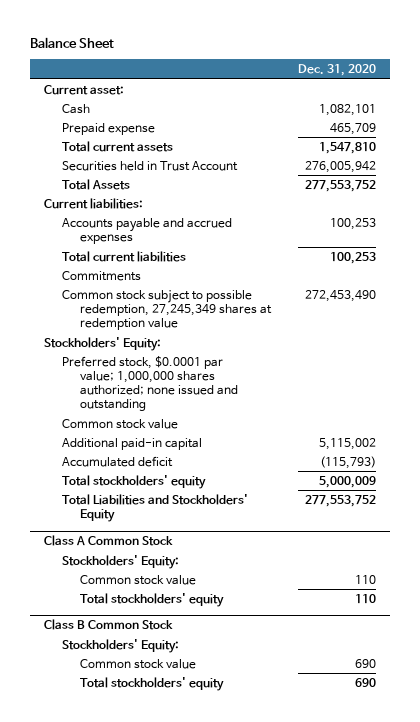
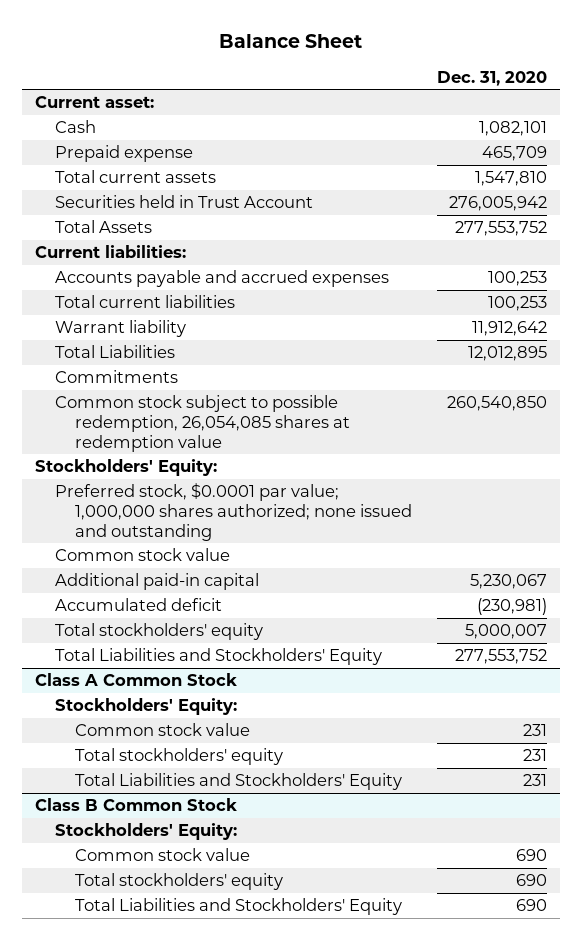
none -> [54,320,186,338] Warrant liability
none -> [54,345,175,359] Total Liabilities
[61,289,272,331] Common stock subject to possible redemption, 27,245,349 shares at redemption value -> [54,395,350,452] Common stock subject to possible redemption, 26,054,085 shares at redemption value
[305,289,377,302] 272,453,490 -> [446,396,547,412] 260,540,850
[319,437,377,450] 5,115,002 -> [469,574,547,590] 5,230,067
[320,455,377,469] (115,793) -> [476,598,547,616] (230,981)
[319,475,377,488] 5,000,009 -> [464,624,547,640] 5,000,007
[355,574,377,584] 110 -> [522,724,547,737] 231
[355,593,377,604] 110 -> [522,749,547,762] 231
none -> [74,773,402,791] Total Liabilities and Stockholders' Equity
none -> [74,898,402,916] Total Liabilities and Stockholders' Equity

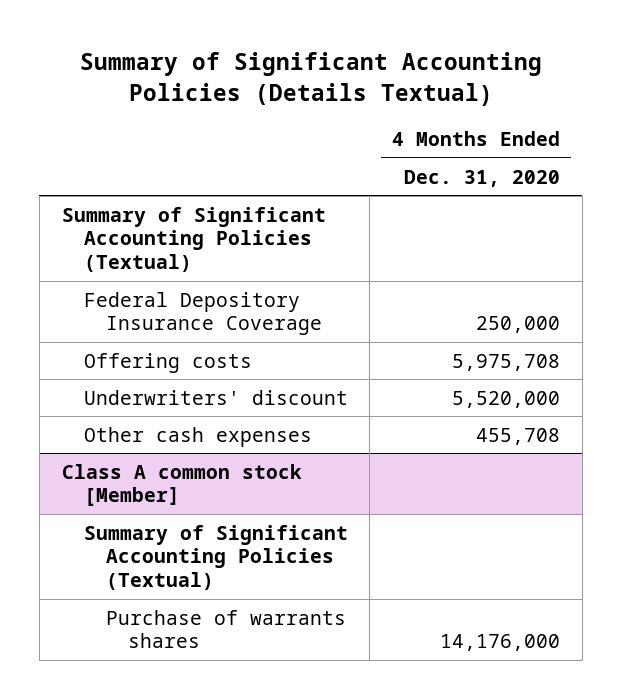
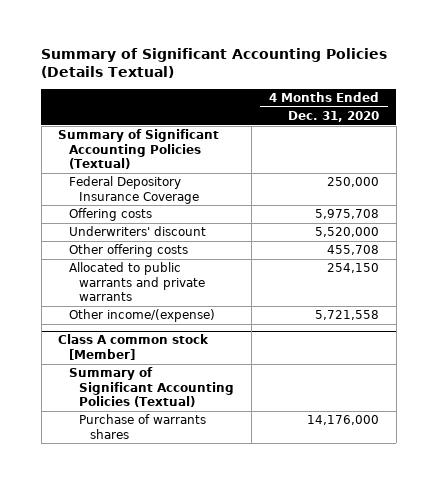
[83,426,312,447] Other cash expenses -> [68,244,188,258] Other offering costs
none -> [68,262,206,302] Allocated to public warrants and private warrants
none -> [68,309,215,323] Other income/(expense)

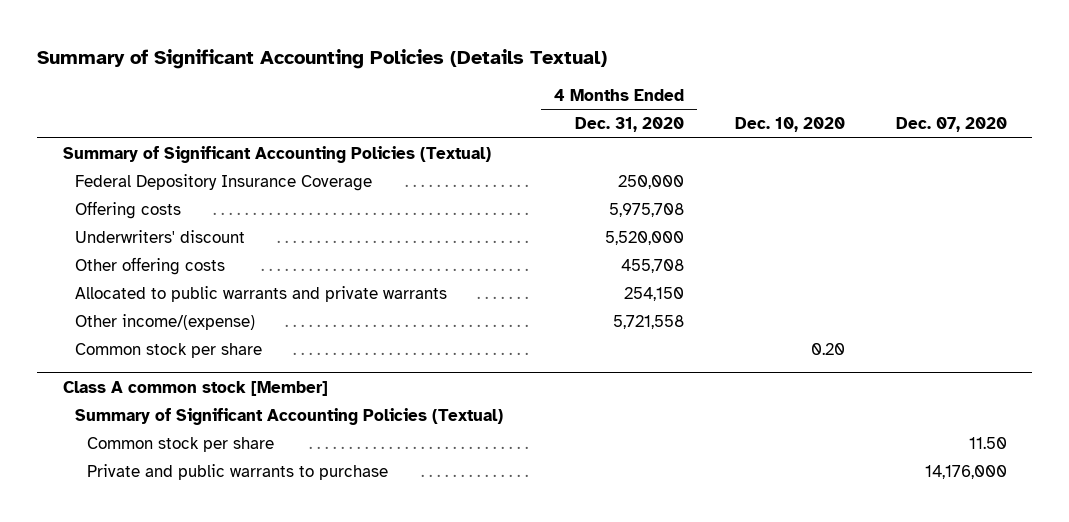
none -> [734,117,845,133] Dec. 10, 2020
none -> [895,117,1007,133] Dec. 07, 2020
none -> [74,342,262,358] Common stock per share
[79,414,207,439] Purchase of warrants shares -> none
none -> [87,436,275,452] Common stock per share
none -> [87,463,389,480] Private and public warrants to purchase

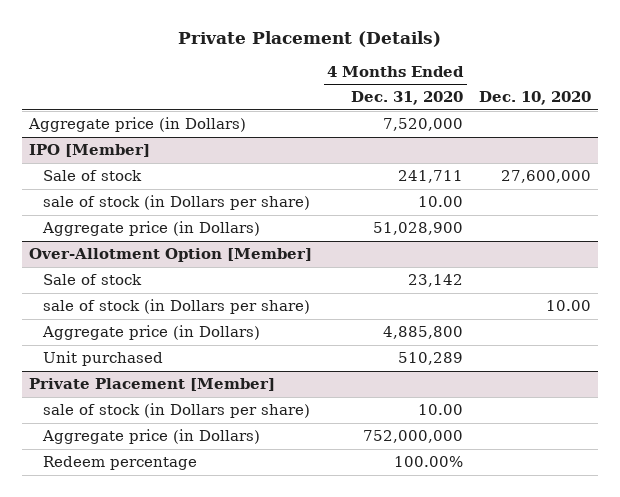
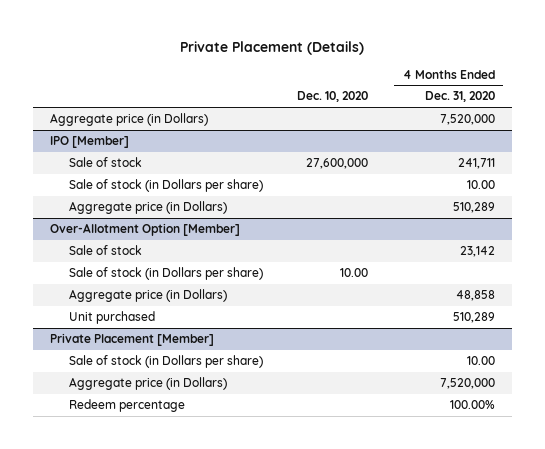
[42,195,310,211] sale of stock (in Dollars per share) -> [68,179,263,193] Sale of stock (in Dollars per share)
[373,222,464,236] 51,028,900 -> [452,202,495,214] 510,289
[42,299,310,315] sale of stock (in Dollars per share) -> [68,267,263,281] Sale of stock (in Dollars per share)
[383,326,464,340] 4,885,800 -> [455,290,495,302] 48,858
[42,403,310,419] sale of stock (in Dollars per share) -> [68,355,263,369] Sale of stock (in Dollars per share)
[363,430,464,444] 752,000,000 -> [439,378,495,390] 7,520,000

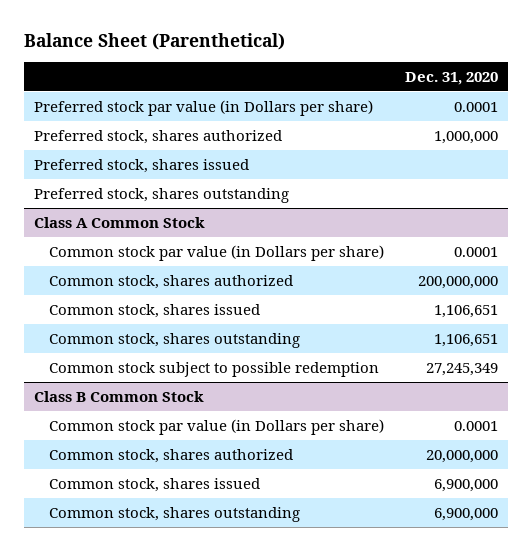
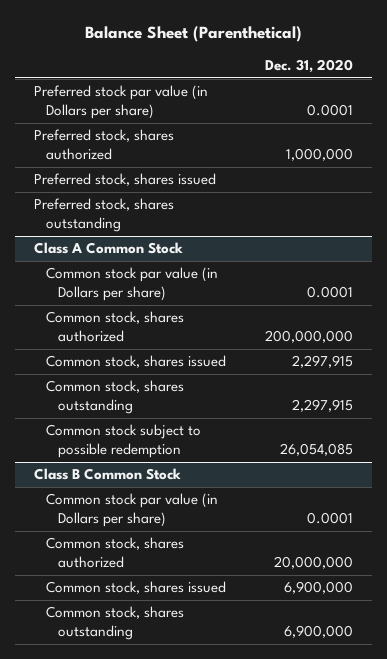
[433,304,498,318] 1,106,651 -> [291,355,353,369] 2,297,915
[433,333,498,347] 1,106,651 -> [291,399,353,413] 2,297,915
[425,362,498,376] 27,245,349 -> [279,443,353,457] 26,054,085

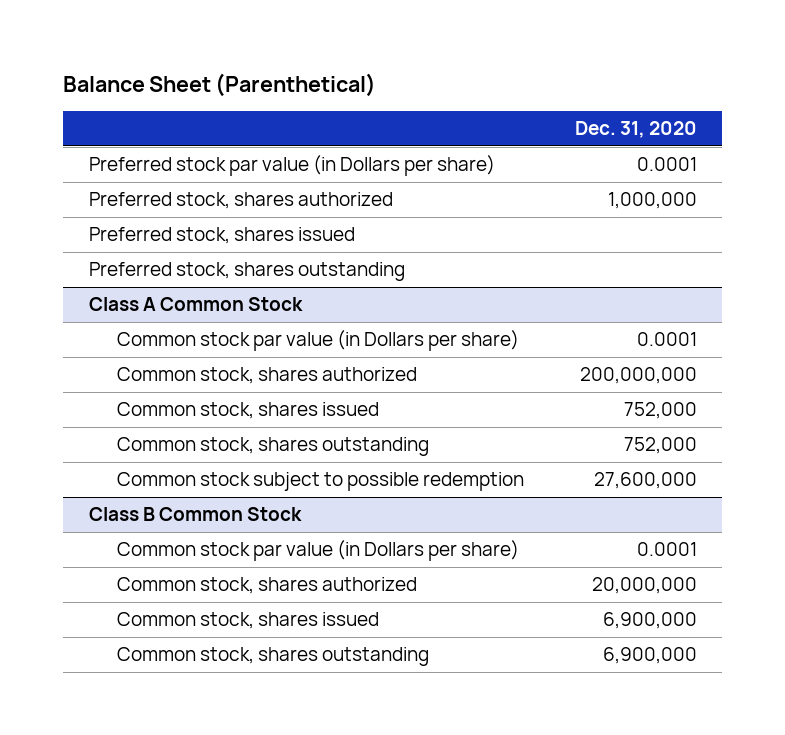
[291,355,353,369] 2,297,915 -> [623,402,697,420] 752,000
[291,399,353,413] 2,297,915 -> [623,437,697,455] 752,000
[279,443,353,457] 26,054,085 -> [593,472,697,490] 27,600,000

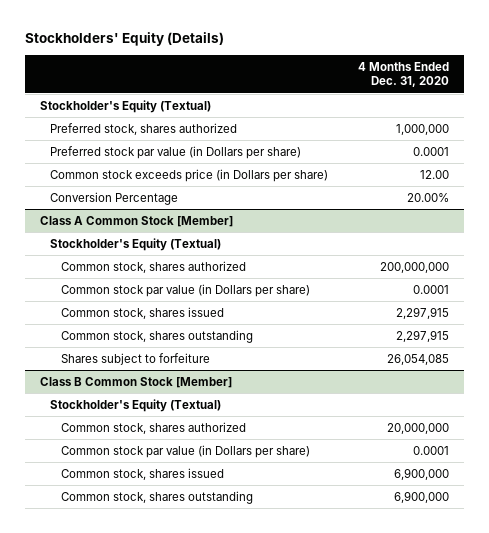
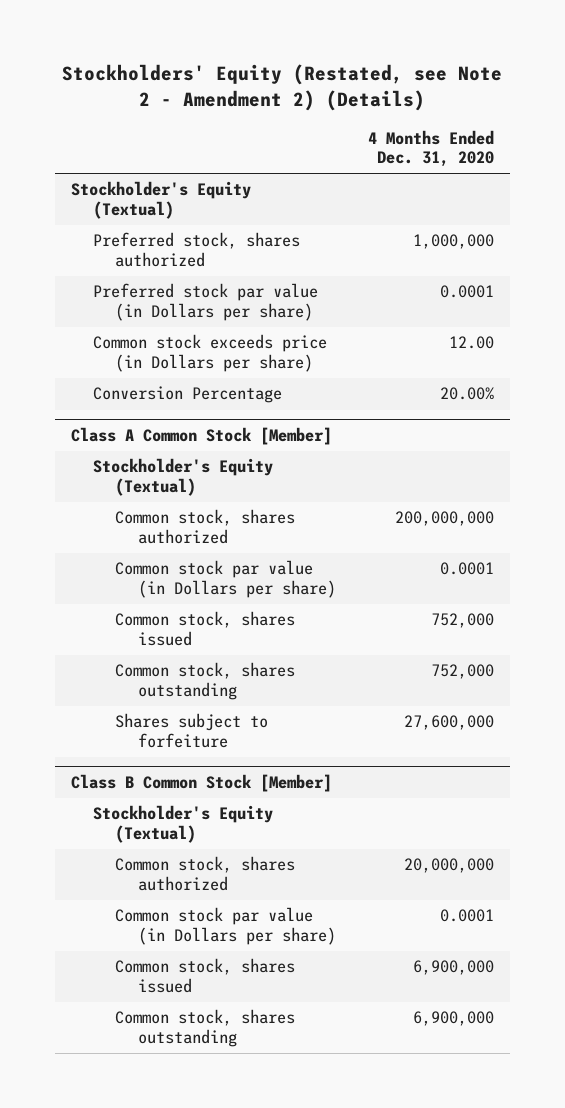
[25,32,225,47] Stockholders' Equity (Details) -> [62,64,503,111] Stockholders' Equity (Restated, see Note 2 - Amendment 2) (Details)
[395,306,449,319] 2,297,915 -> [430,613,494,629] 752,000
[395,329,449,342] 2,297,915 -> [430,664,494,680] 752,000
[386,353,449,365] 26,054,085 -> [403,715,494,731] 27,600,000

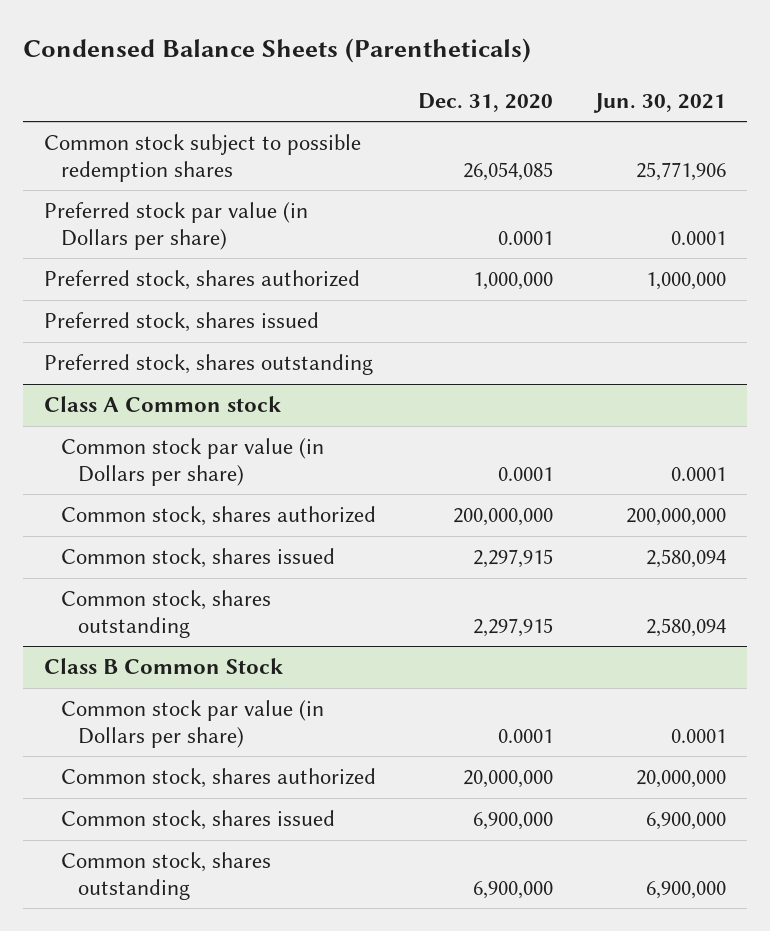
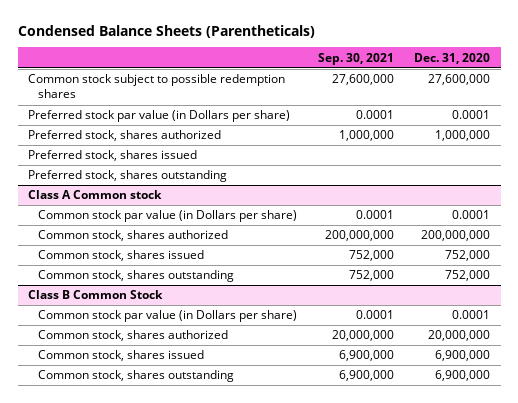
[593,92,727,113] Jun. 30, 2021 -> none
none -> [317,52,394,65] Sep. 30, 2021
[463,161,554,181] 26,054,085 -> [428,74,491,86] 27,600,000
[473,549,554,569] 2,297,915 -> [445,250,491,262] 752,000
[473,617,554,637] 2,297,915 -> [445,270,491,282] 752,000

